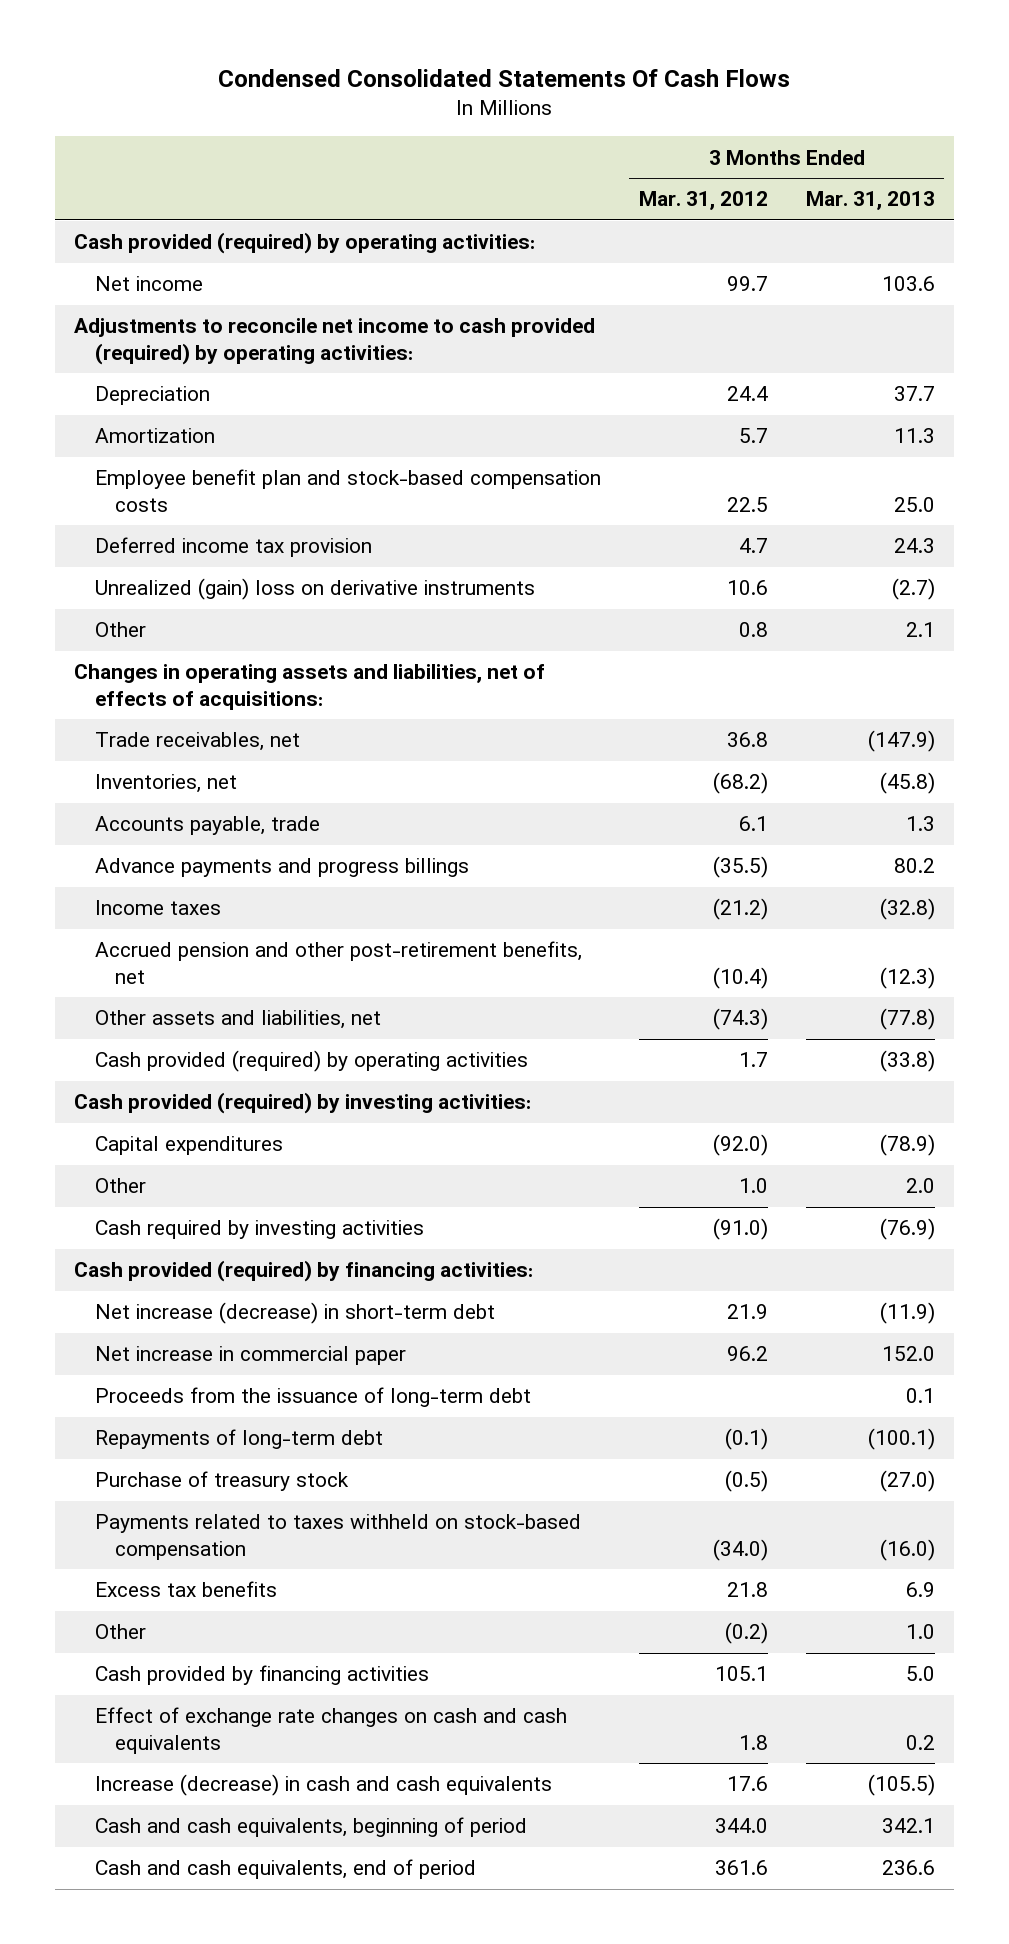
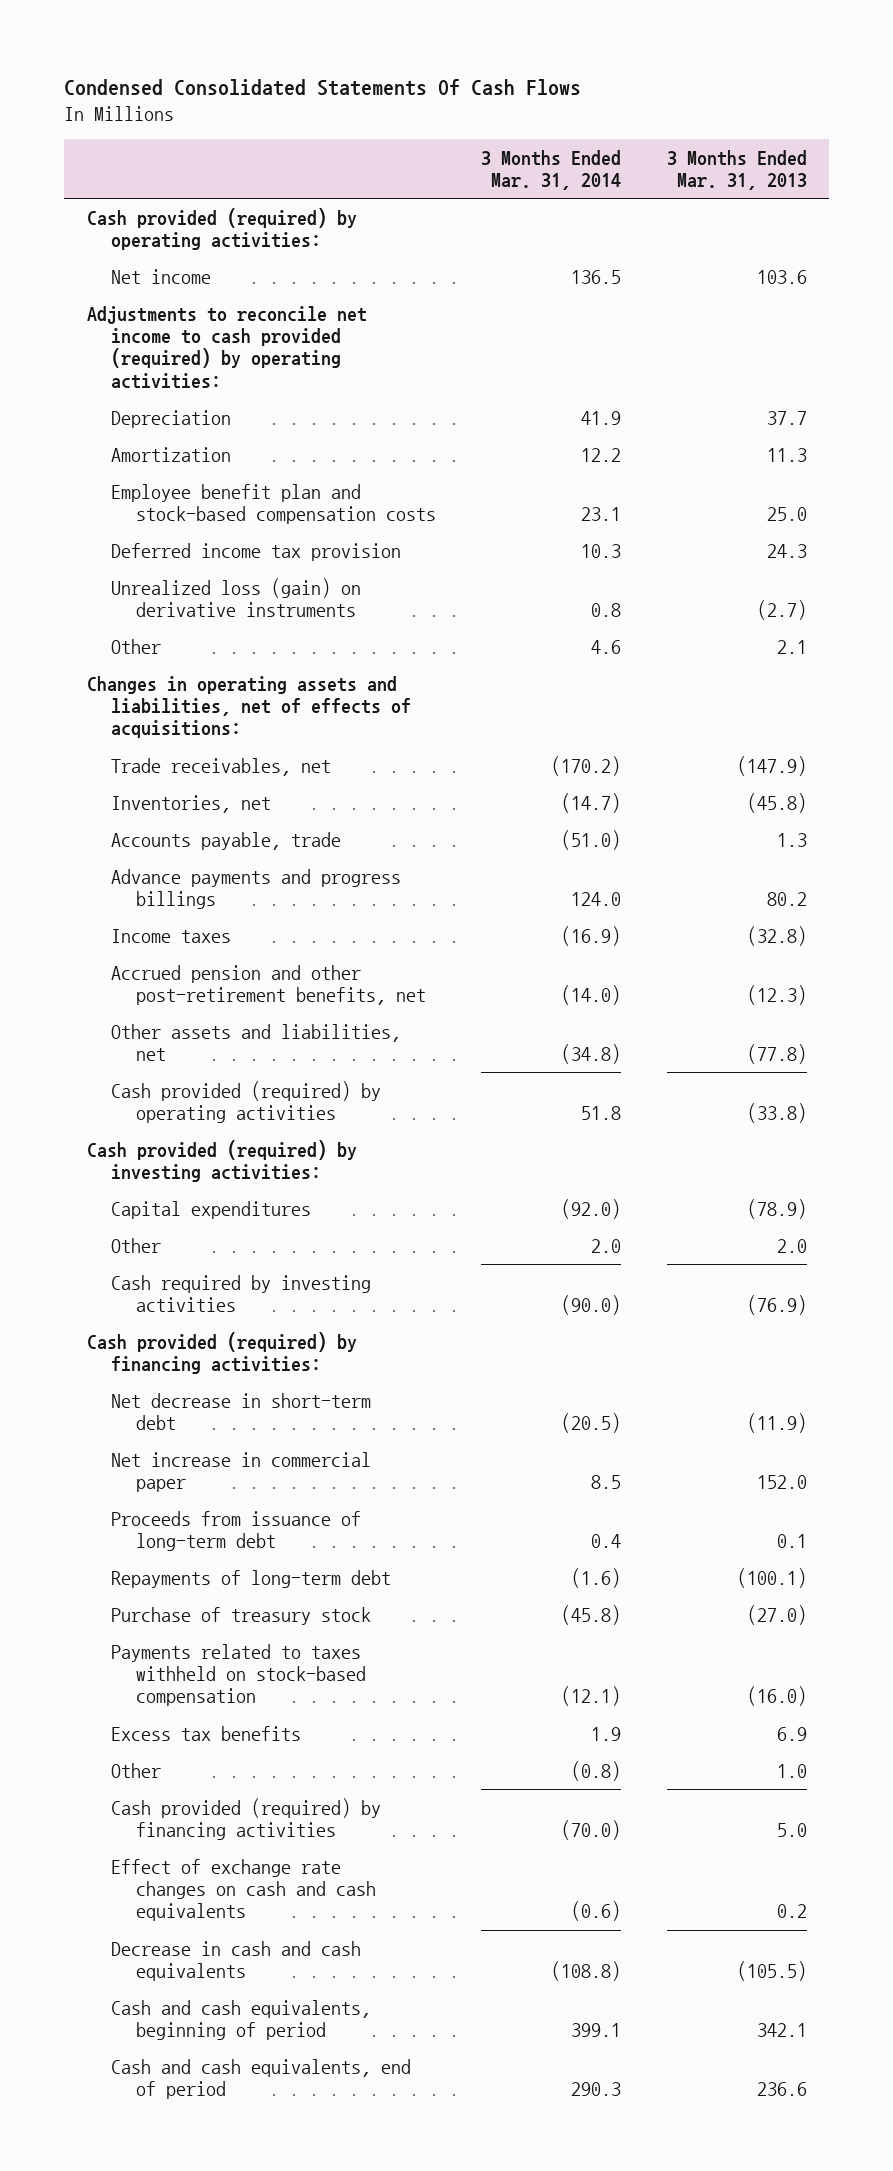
[638,191,768,211] Mar. 31, 2012 -> none
none -> [481,149,622,191] 3 Months Ended Mar. 31, 2014
[94,578,535,601] Unrealized (gain) loss on derivative instruments -> [111,577,362,617] Unrealized loss (gain) on derivative instruments
[94,1302,495,1325] Net increase (decrease) in short-term debt -> [111,1392,372,1430] Net decrease in short-term debt
[94,1387,531,1408] Proceeds from the issuance of long-term debt -> [111,1510,362,1551] Proceeds from issuance of long-term debt
[94,1665,429,1686] Cash provided by financing activities -> [111,1797,382,1840] Cash provided (required) by financing activities
[94,1774,552,1797] Increase (decrease) in cash and cash equivalents -> [111,1940,362,1981] Decrease in cash and cash equivalents

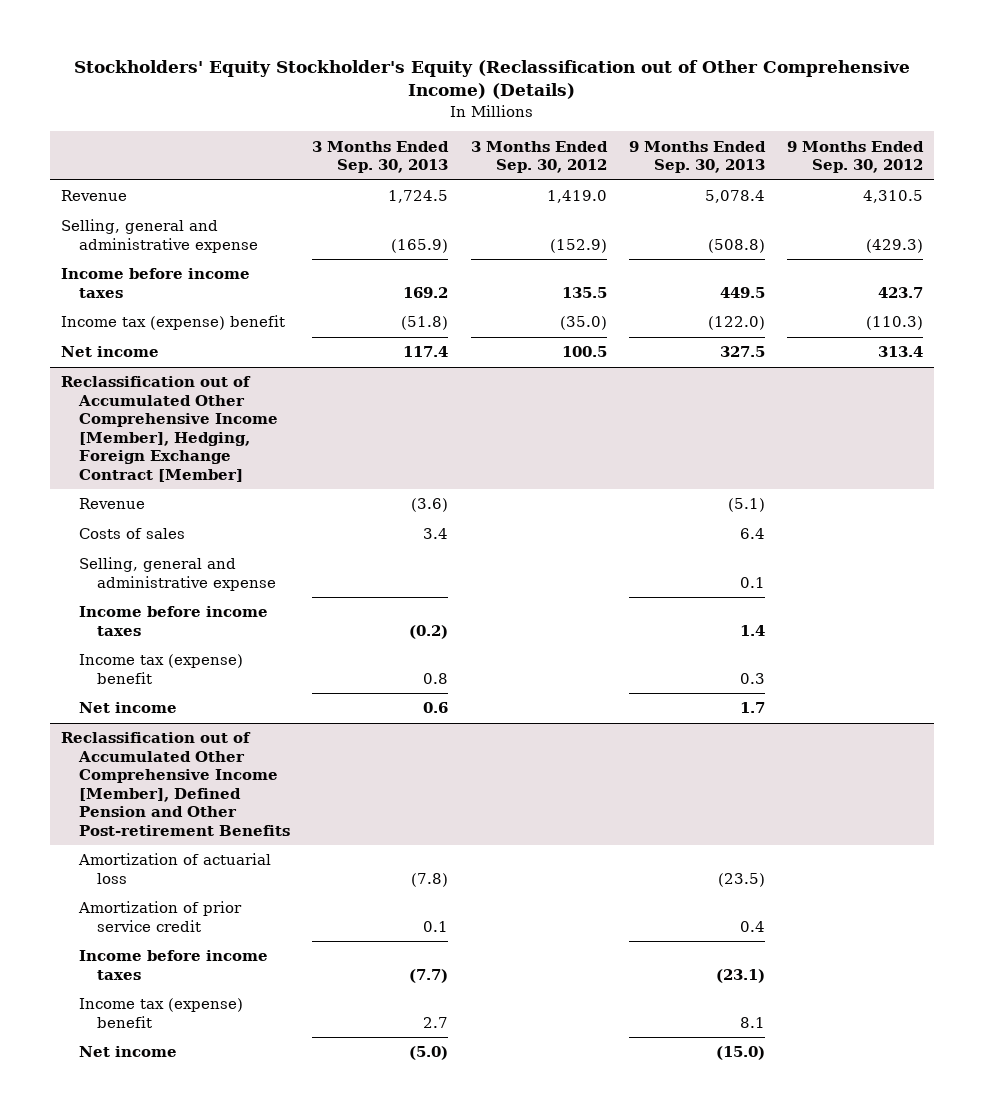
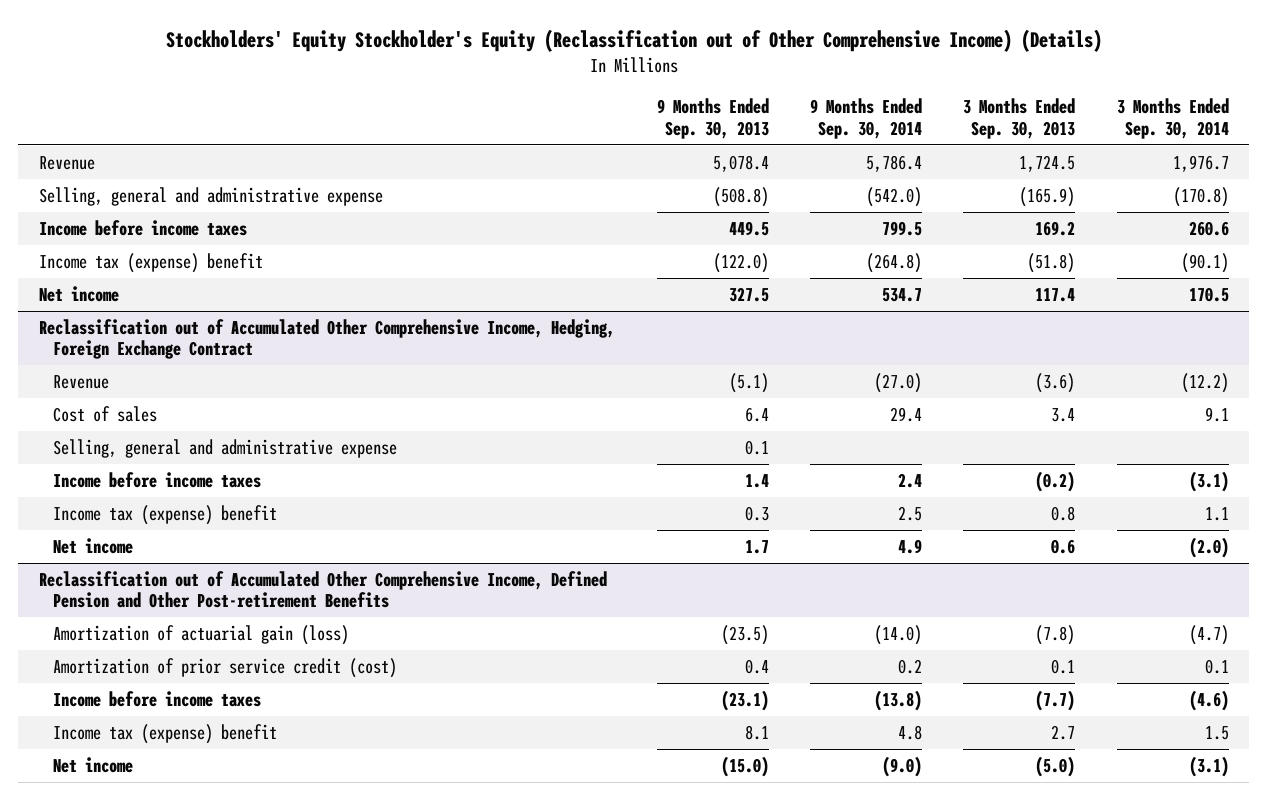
[470,140,608,174] 3 Months Ended Sep. 30, 2012 -> none
[787,140,925,174] 9 Months Ended Sep. 30, 2012 -> none
none -> [809,98,922,139] 9 Months Ended Sep. 30, 2014
none -> [1116,98,1229,139] 3 Months Ended Sep. 30, 2014
[61,376,279,482] Reclassification out of Accumulated Other Comprehensive Income [Member], Hedging, Foreign Exchange Contract [Member] -> [39,318,616,360] Reclassification out of Accumulated Other Comprehensive Income, Hedging, Foreign Exchange Contract
[79,528,186,540] Costs of sales -> [53,405,158,422] Cost of sales
[61,732,291,836] Reclassification out of Accumulated Other Comprehensive Income [Member], Defined Pension and Other Post-retirement Benefits -> [39,570,608,609] Reclassification out of Accumulated Other Comprehensive Income, Defined Pension and Other Post-retirement Benefits
[78,853,272,884] Amortization of actuarial loss -> [53,624,350,645] Amortization of actuarial gain (loss)
[78,901,243,932] Amortization of prior service credit -> [53,657,398,678] Amortization of prior service credit (cost)

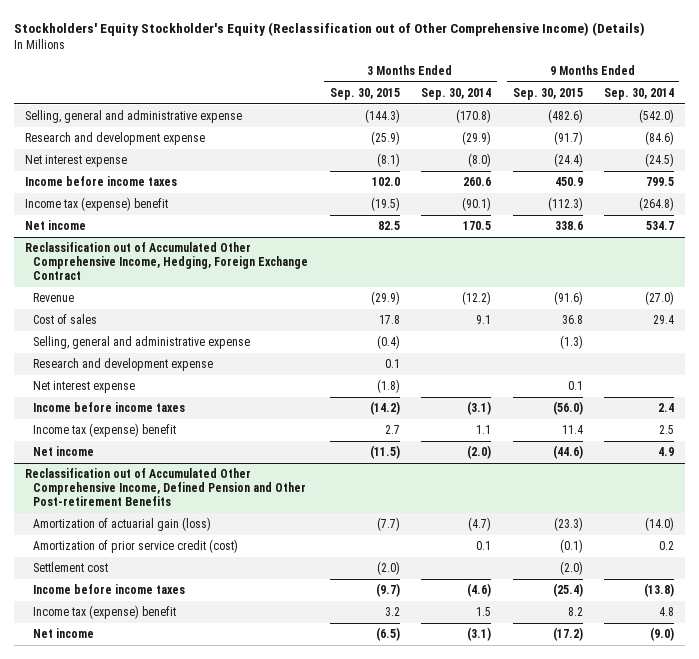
[656,98,769,139] 9 Months Ended Sep. 30, 2013 -> none
[963,98,1076,139] 3 Months Ended Sep. 30, 2013 -> none
none -> [329,87,400,100] Sep. 30, 2015
none -> [512,87,583,100] Sep. 30, 2015
[39,155,96,170] Revenue -> none
none -> [24,131,205,145] Research and development expense
none -> [24,154,127,167] Net interest expense
none -> [33,357,214,371] Research and development expense
none -> [33,380,136,393] Net interest expense
none -> [33,561,109,572] Settlement cost

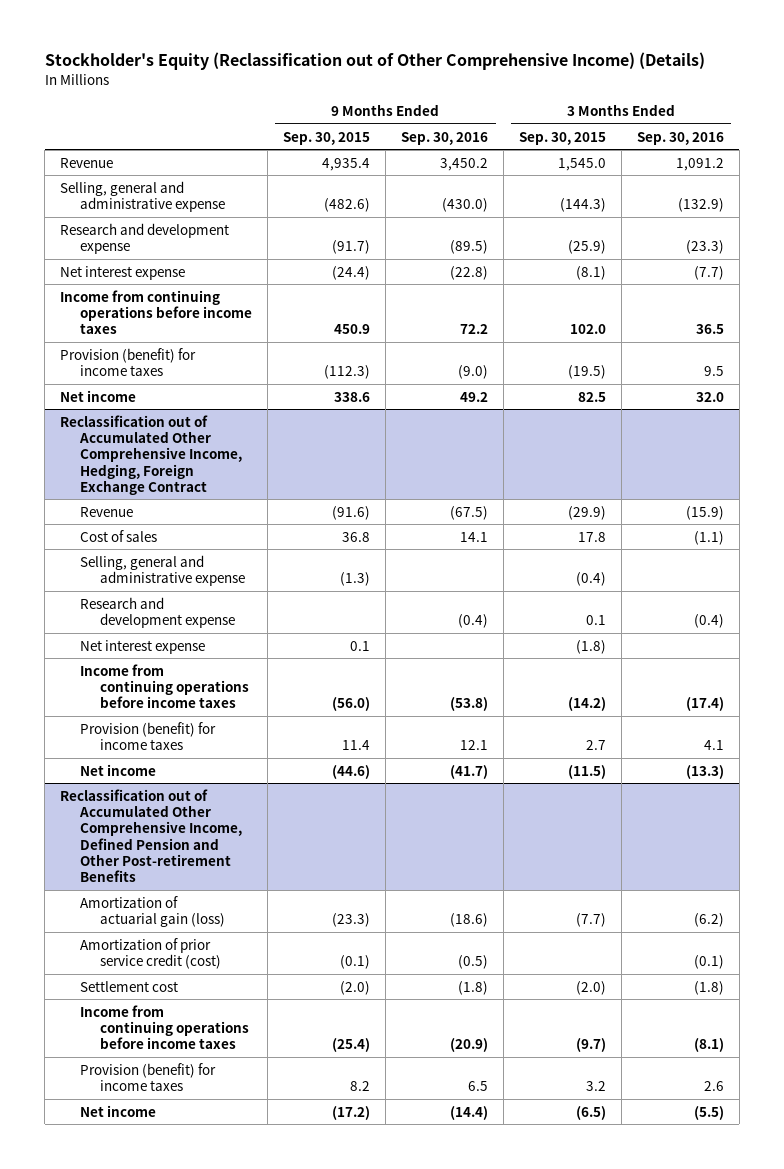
[14,21,646,36] Stockholders' Equity Stockholder's Equity (Reclassification out of Other Comprehensive Income) (Details) -> [44,52,705,71] Stockholder's Equity (Reclassification out of Other Comprehensive Income) (Details)
[421,87,492,100] Sep. 30, 2014 -> none
[603,87,674,100] Sep. 30, 2014 -> none
none -> [400,131,488,145] Sep. 30, 2016
none -> [636,131,724,145] Sep. 30, 2016
none -> [60,157,114,168] Revenue
[24,175,177,186] Income before income taxes -> [60,289,253,335] Income from continuing operations before income taxes
[24,196,168,211] Income tax (expense) benefit -> [60,347,197,376] Provision (benefit) for income taxes
[33,401,186,412] Income before income taxes -> [80,663,249,709] Income from continuing operations before income taxes
[33,422,177,437] Income tax (expense) benefit -> [80,721,217,750] Provision (benefit) for income taxes
[33,583,186,594] Income before income taxes -> [80,1004,249,1050] Income from continuing operations before income taxes
[33,604,177,619] Income tax (expense) benefit -> [80,1062,217,1091] Provision (benefit) for income taxes

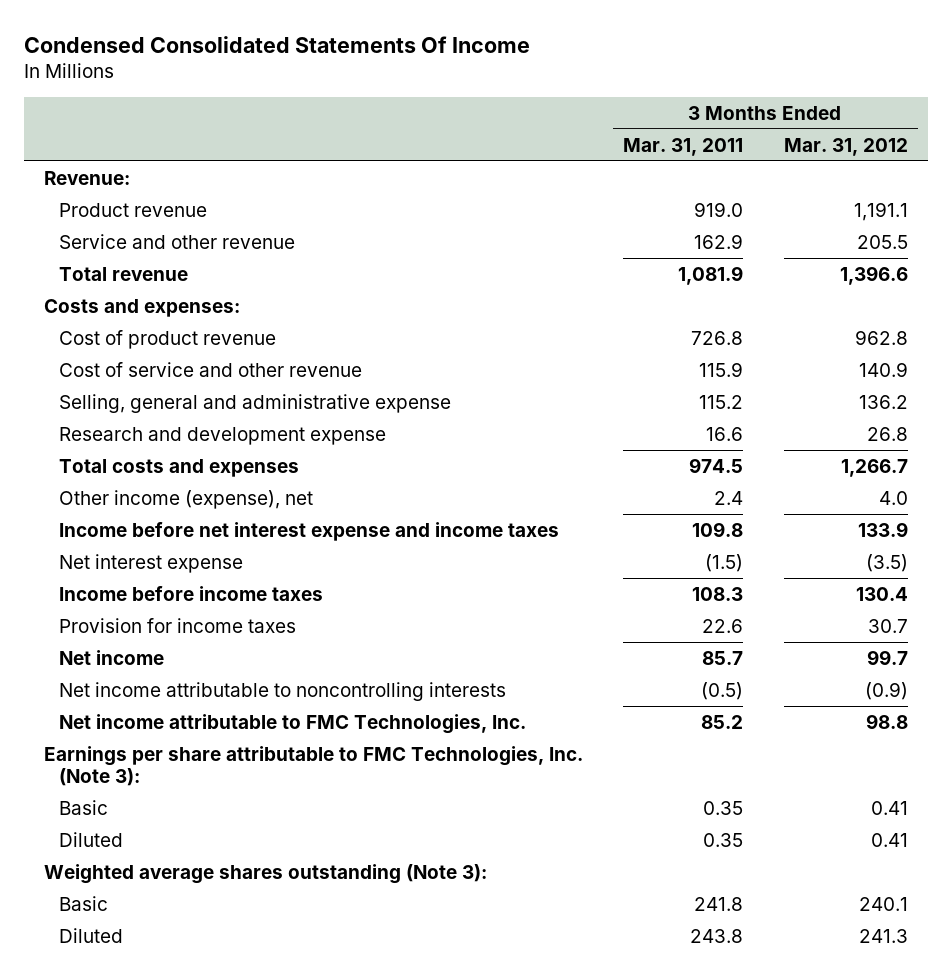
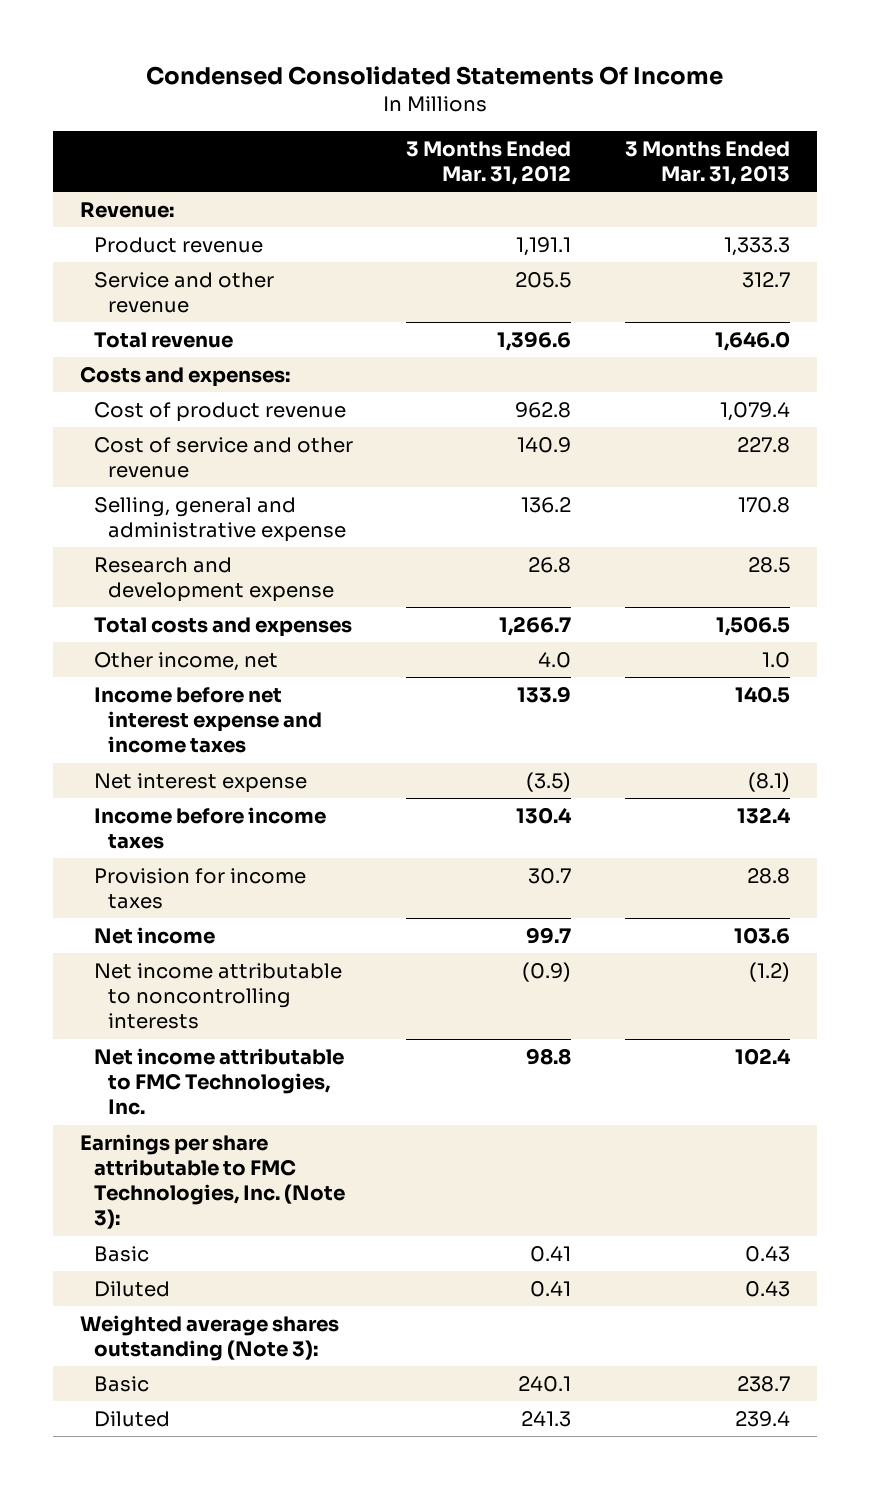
[623,137,744,156] Mar. 31, 2011 -> none
none -> [624,140,790,186] 3 Months Ended Mar. 31, 2013
[58,489,313,509] Other income (expense), net -> [93,651,278,671] Other income, net

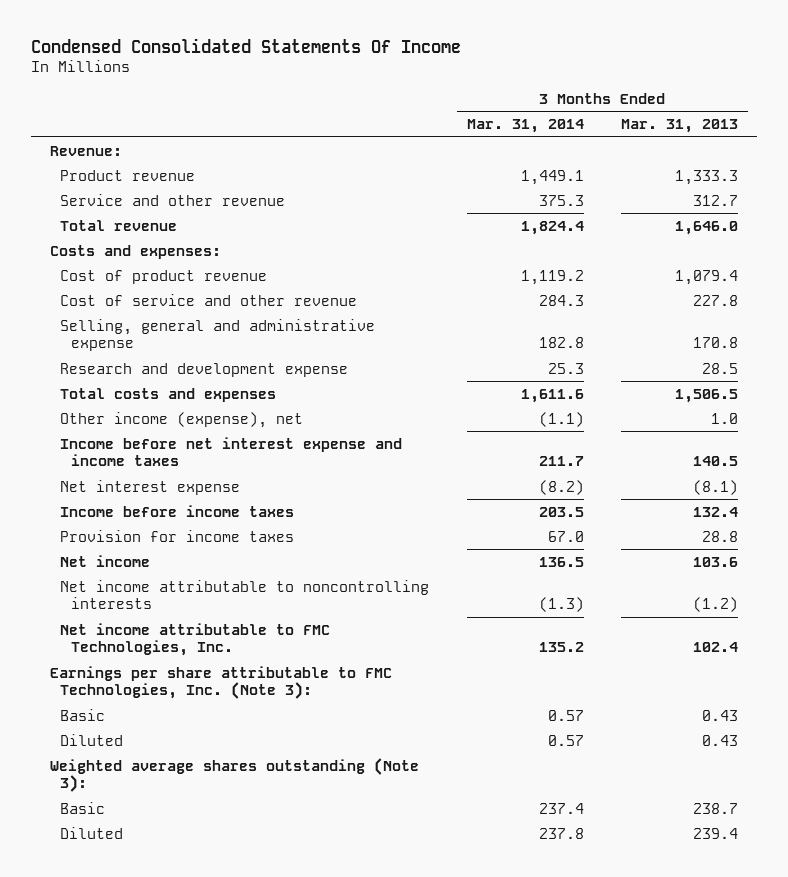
[406,140,572,186] 3 Months Ended Mar. 31, 2012 -> none
none -> [466,119,584,134] Mar. 31, 2014
[93,651,278,671] Other income, net -> [60,411,304,428] Other income (expense), net

